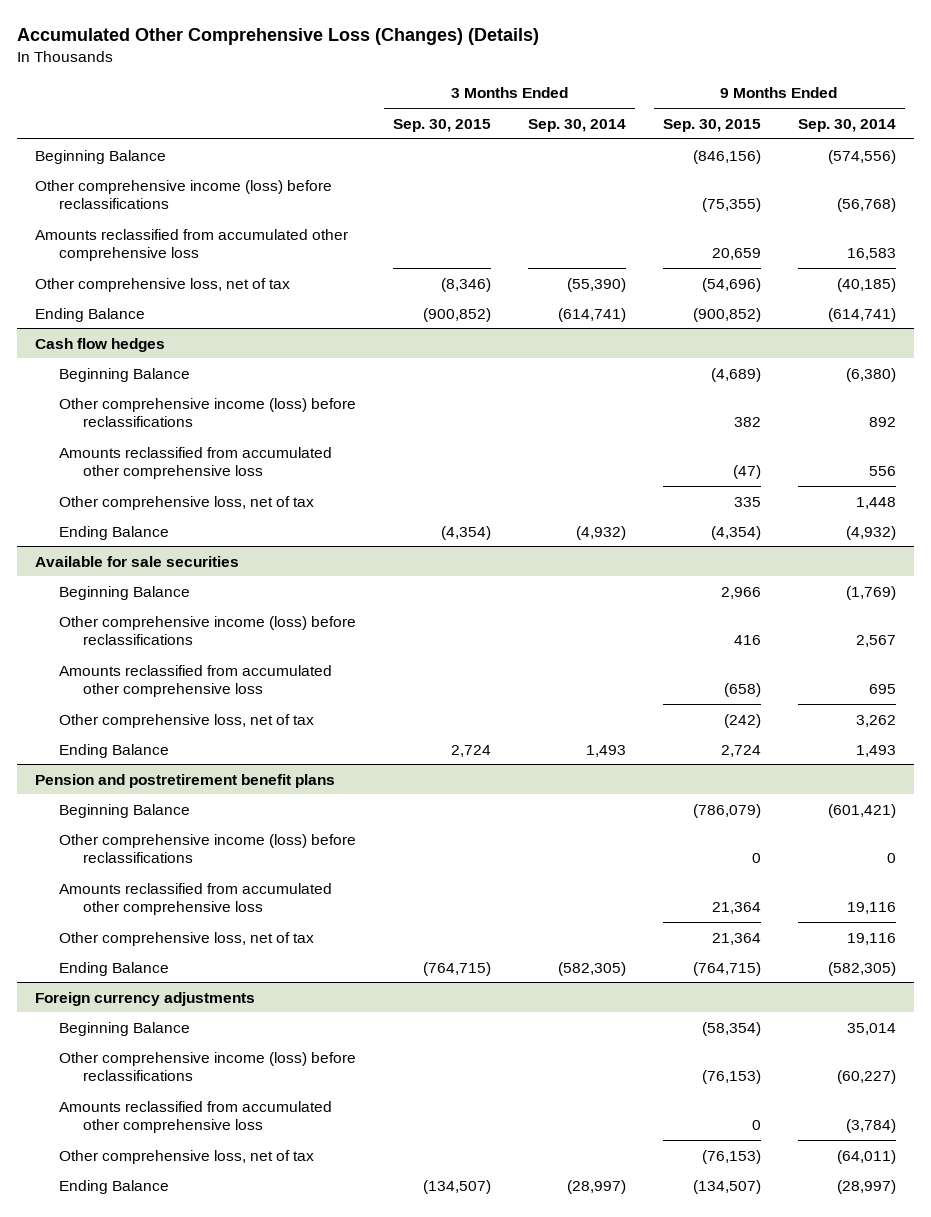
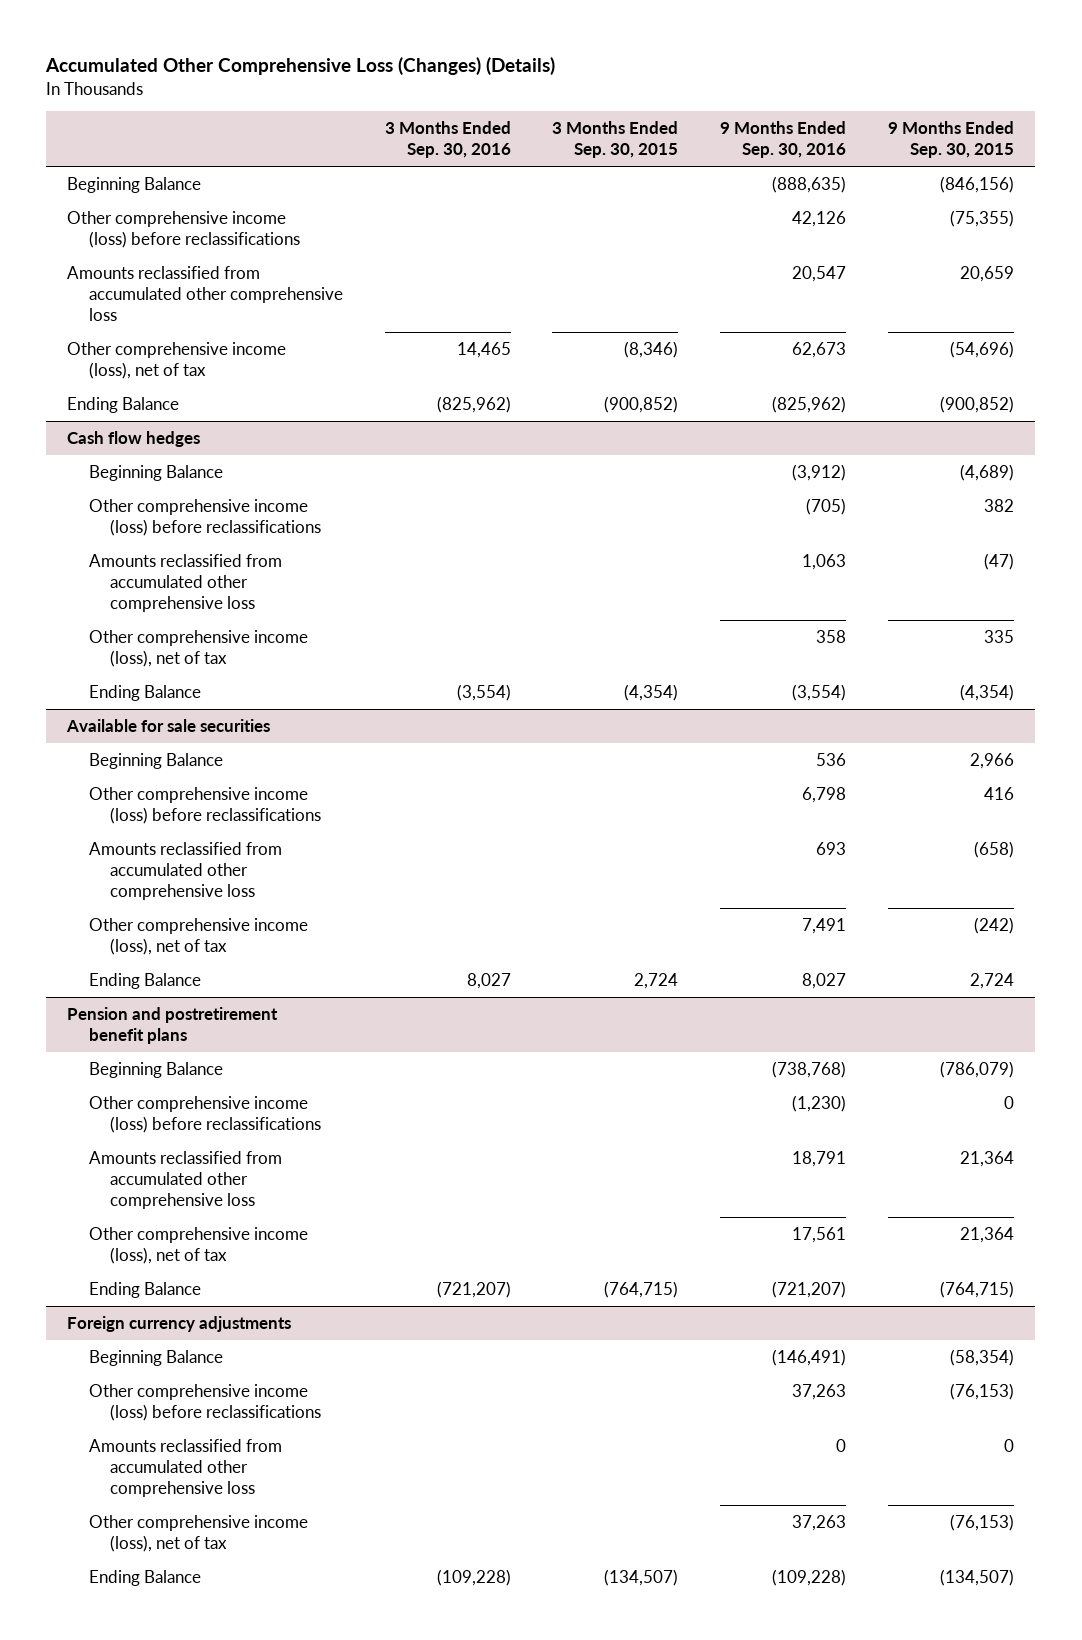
[527,118,626,132] Sep. 30, 2014 -> none
[797,118,896,132] Sep. 30, 2014 -> none
none -> [384,121,511,159] 3 Months Ended Sep. 30, 2016
none -> [720,121,847,159] 9 Months Ended Sep. 30, 2016
[35,277,291,292] Other comprehensive loss, net of tax -> [67,341,287,379] Other comprehensive income (loss), net of tax
[59,495,315,510] Other comprehensive loss, net of tax -> [88,629,308,667] Other comprehensive income (loss), net of tax
[59,713,315,728] Other comprehensive loss, net of tax -> [88,917,308,955] Other comprehensive income (loss), net of tax
[59,931,315,946] Other comprehensive loss, net of tax -> [88,1226,308,1264] Other comprehensive income (loss), net of tax
[59,1149,315,1164] Other comprehensive loss, net of tax -> [88,1514,308,1552] Other comprehensive income (loss), net of tax

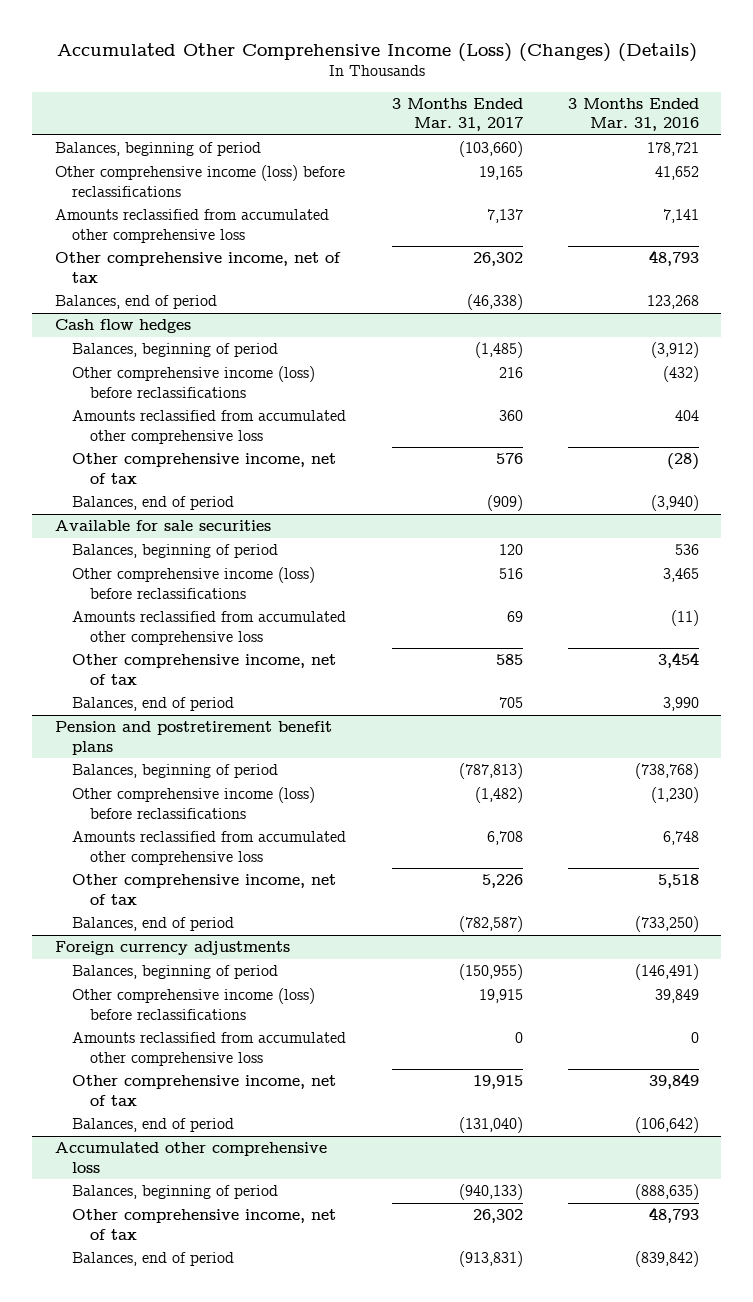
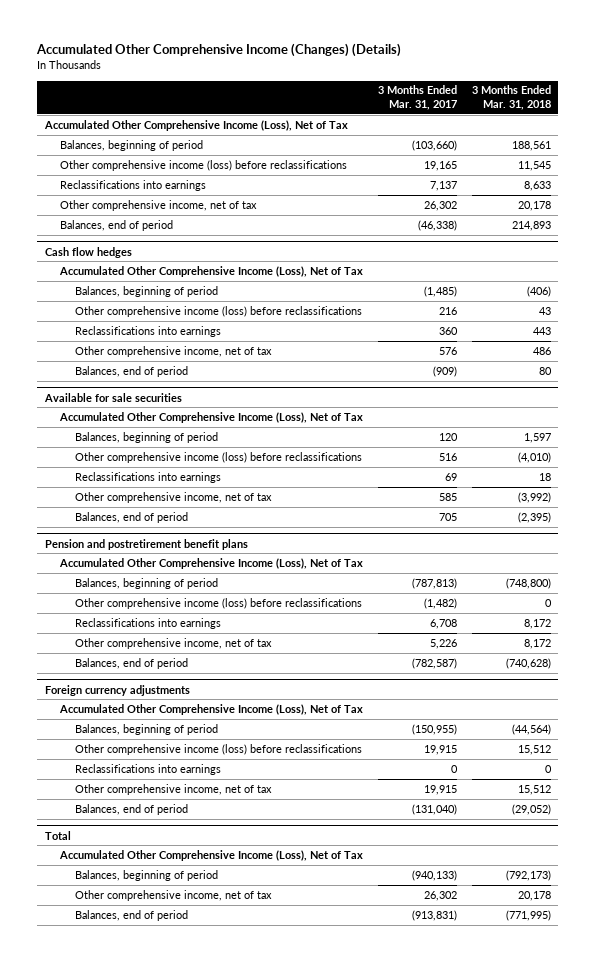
[56,42,697,62] Accumulated Other Comprehensive Income (Loss) (Changes) (Details) -> [35,43,401,58] Accumulated Other Comprehensive Income (Changes) (Details)
[567,97,699,132] 3 Months Ended Mar. 31, 2016 -> none
none -> [471,85,551,110] 3 Months Ended Mar. 31, 2018
none -> [43,119,348,131] Accumulated Other Comprehensive Income (Loss), Net of Tax
[54,209,329,243] Amounts reclassified from accumulated other comprehensive loss -> [59,179,206,191] Reclassifications into earnings
none -> [58,265,363,277] Accumulated Other Comprehensive Income (Loss), Net of Tax
[72,410,347,444] Amounts reclassified from accumulated other comprehensive loss -> [74,325,221,337] Reclassifications into earnings
none -> [58,411,363,423] Accumulated Other Comprehensive Income (Loss), Net of Tax
[72,611,347,645] Amounts reclassified from accumulated other comprehensive loss -> [74,471,221,483] Reclassifications into earnings
none -> [58,557,363,569] Accumulated Other Comprehensive Income (Loss), Net of Tax
[72,831,347,865] Amounts reclassified from accumulated other comprehensive loss -> [74,617,221,629] Reclassifications into earnings
none -> [58,703,363,715] Accumulated Other Comprehensive Income (Loss), Net of Tax
[72,1032,347,1066] Amounts reclassified from accumulated other comprehensive loss -> [74,763,221,775] Reclassifications into earnings
[54,1142,327,1173] Accumulated other comprehensive loss -> [44,830,71,840] Total
none -> [58,849,363,861] Accumulated Other Comprehensive Income (Loss), Net of Tax

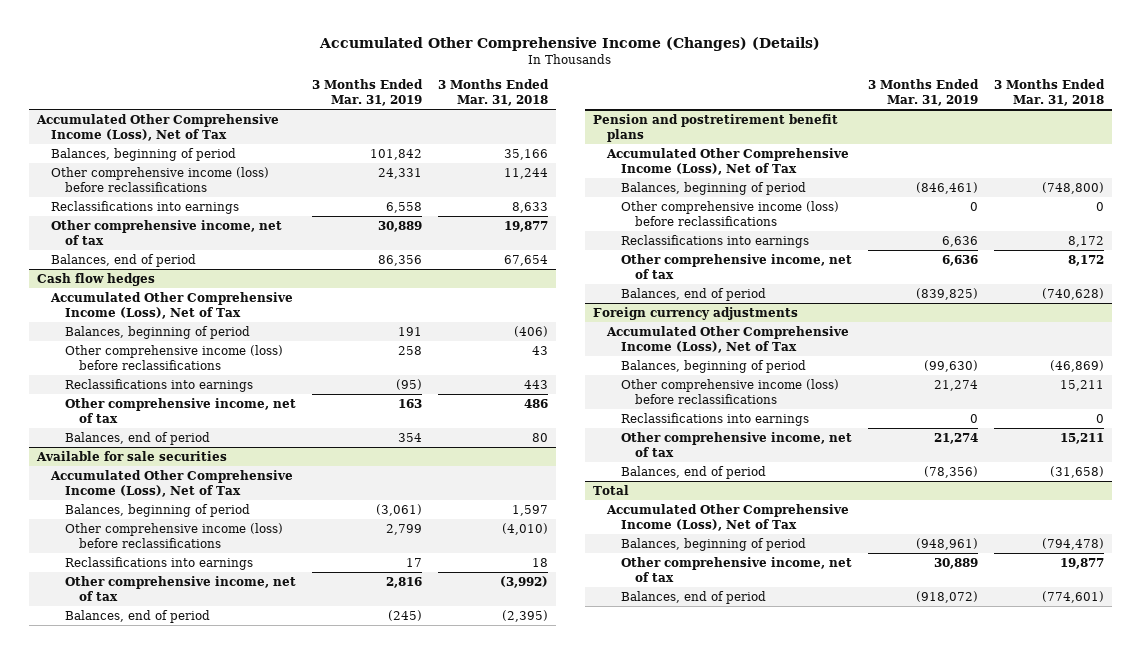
[377,85,457,110] 3 Months Ended Mar. 31, 2017 -> none
none -> [312,79,424,107] 3 Months Ended Mar. 31, 2019
[511,140,551,151] 188,561 -> [503,148,548,160] 35,166
[517,160,551,171] 11,545 -> [503,167,548,179] 11,244
[517,200,551,211] 20,178 -> [503,220,548,232] 19,877
[511,220,551,231] 214,893 -> [503,254,548,266] 67,654
[511,723,551,735] (44,564) -> [1049,359,1104,372] (46,869)
[517,744,551,755] 15,512 -> [1059,379,1104,391] 15,211
[517,784,551,795] 15,512 -> [1059,432,1104,444] 15,211
[511,803,551,815] (29,052) -> [1049,465,1104,478] (31,658)
[505,869,551,881] (792,173) -> [1041,537,1104,550] (794,478)
[517,890,551,901] 20,178 -> [1059,557,1104,569] 19,877
[505,909,551,921] (771,995) -> [1041,590,1104,603] (774,601)

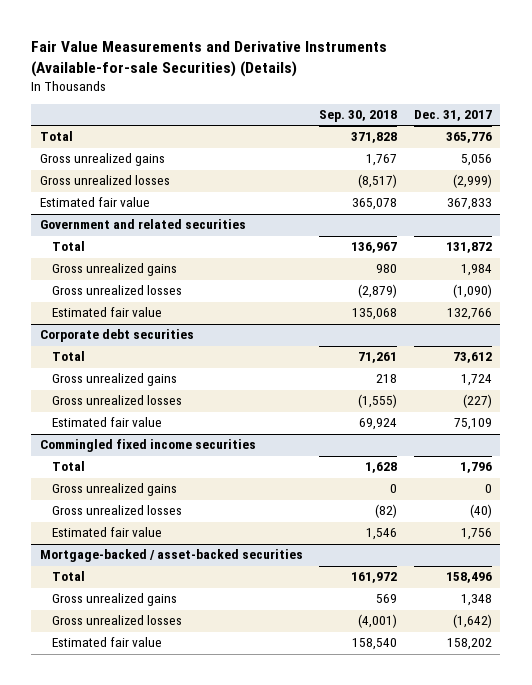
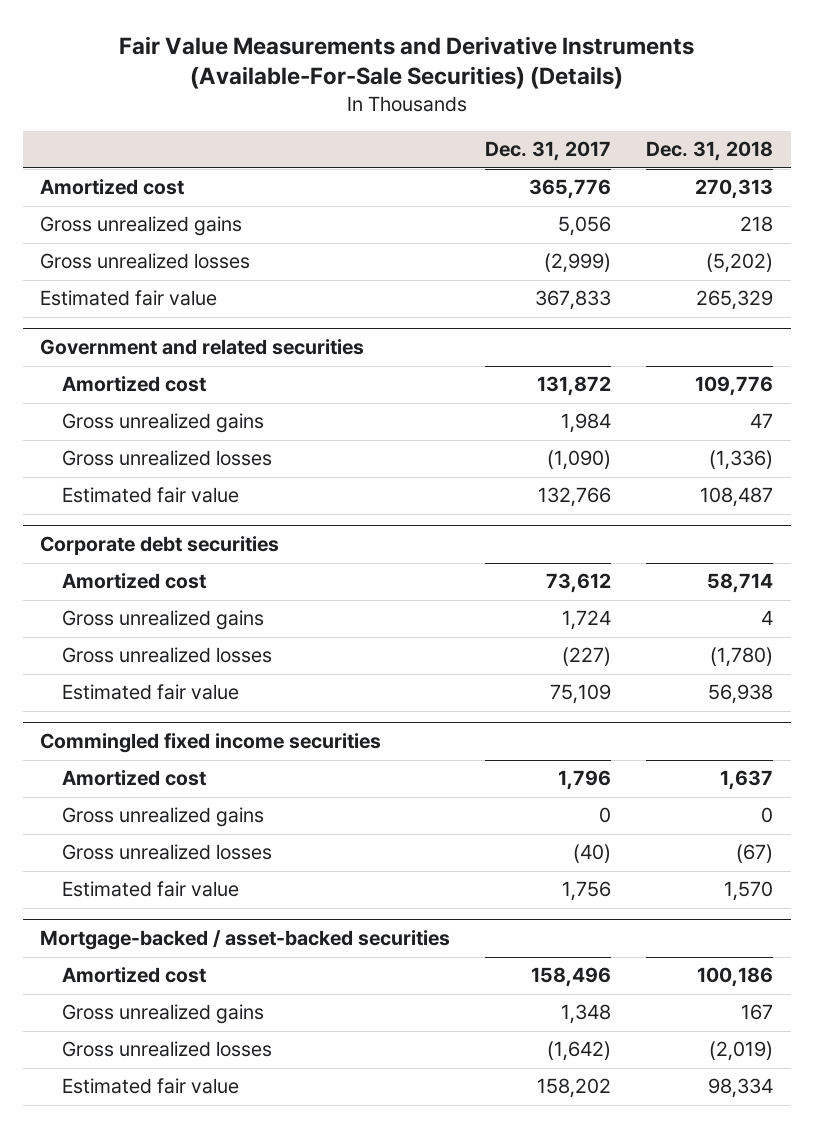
[31,40,388,77] Fair Value Measurements and Derivative Instruments (Available-for-sale Securities) (Details) -> [118,35,694,90] Fair Value Measurements and Derivative Instruments (Available-For-Sale Securities) (Details)
[319,110,398,123] Sep. 30, 2018 -> none
none -> [646,141,774,162] Dec. 31, 2018
[39,131,73,142] Total -> [40,179,185,196] Amortized cost
[51,241,85,252] Total -> [62,376,207,393] Amortized cost
[51,351,85,362] Total -> [62,573,207,590] Amortized cost
[51,461,85,472] Total -> [62,770,207,787] Amortized cost
[51,571,85,582] Total -> [62,967,207,984] Amortized cost

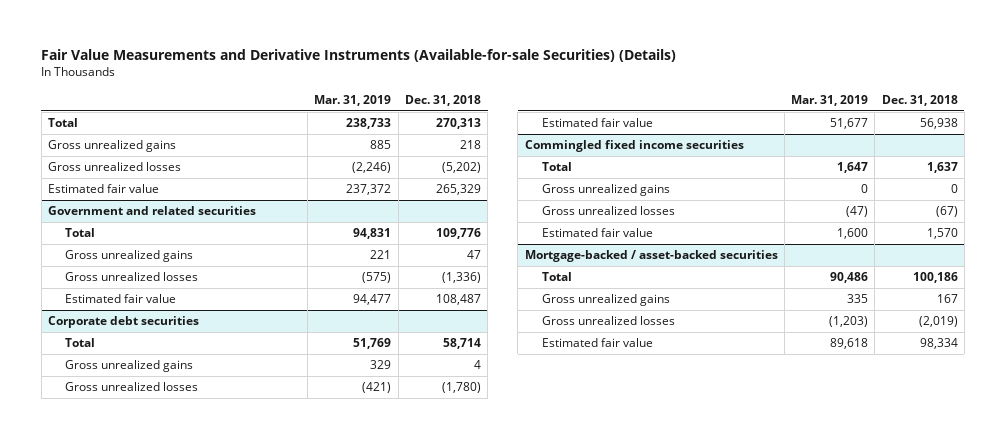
[118,35,694,90] Fair Value Measurements and Derivative Instruments (Available-For-Sale Securities) (Details) -> [41,48,677,62] Fair Value Measurements and Derivative Instruments (Available-for-sale Securities) (Details)
[485,141,612,162] Dec. 31, 2017 -> none
none -> [314,94,392,106] Mar. 31, 2019
[40,179,185,196] Amortized cost -> [47,118,78,128] Total
[62,376,207,393] Amortized cost -> [64,228,95,238] Total
[62,573,207,590] Amortized cost -> [64,338,95,348] Total
[62,770,207,787] Amortized cost -> [541,162,572,172] Total
[62,967,207,984] Amortized cost -> [541,272,572,282] Total

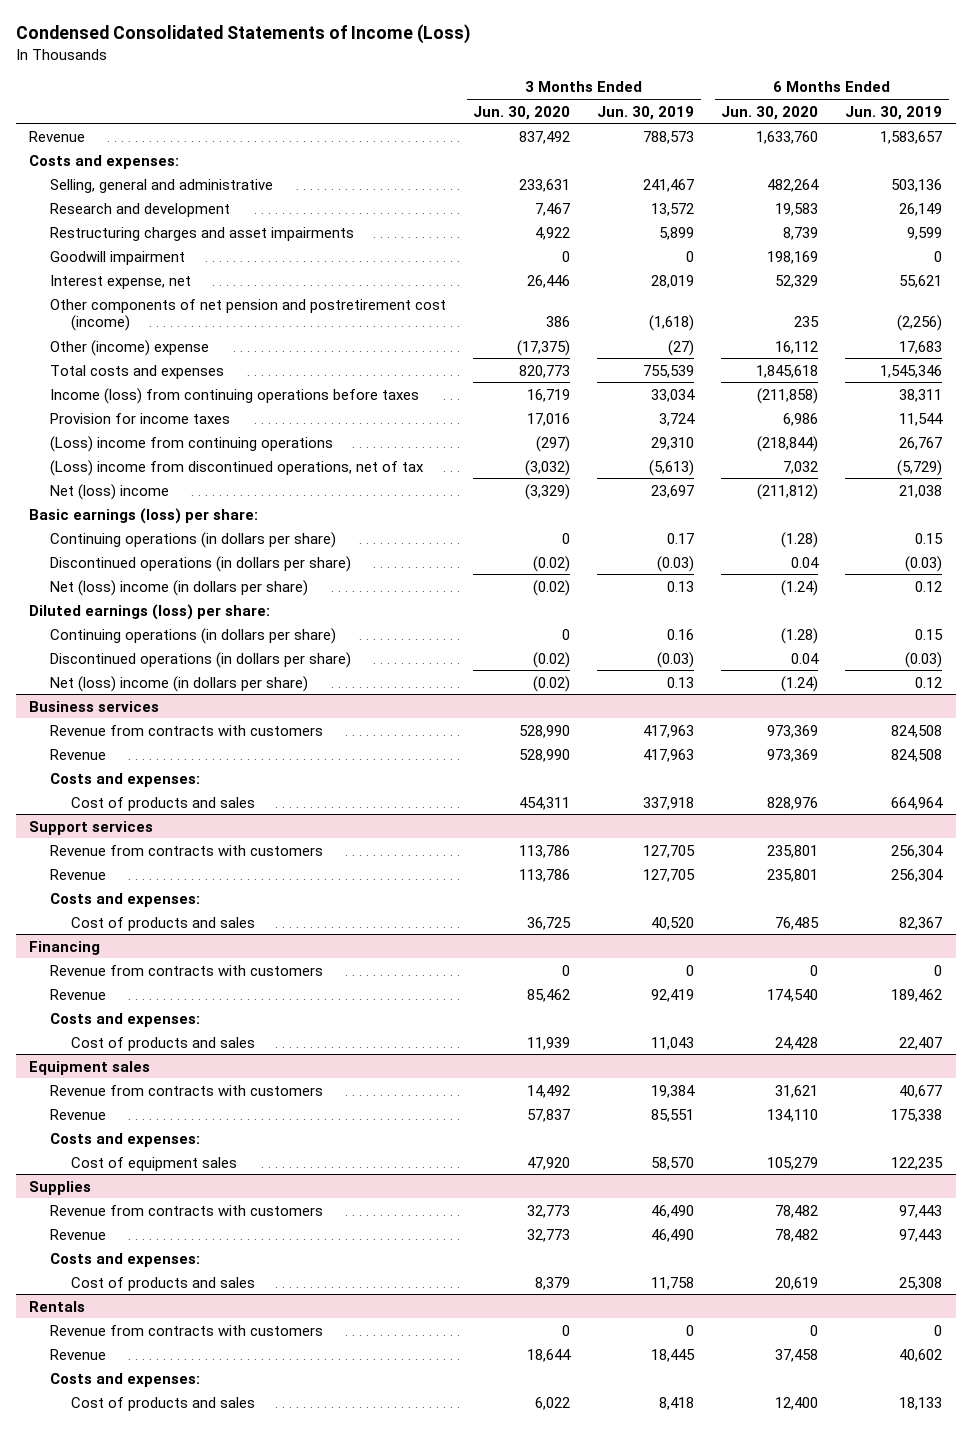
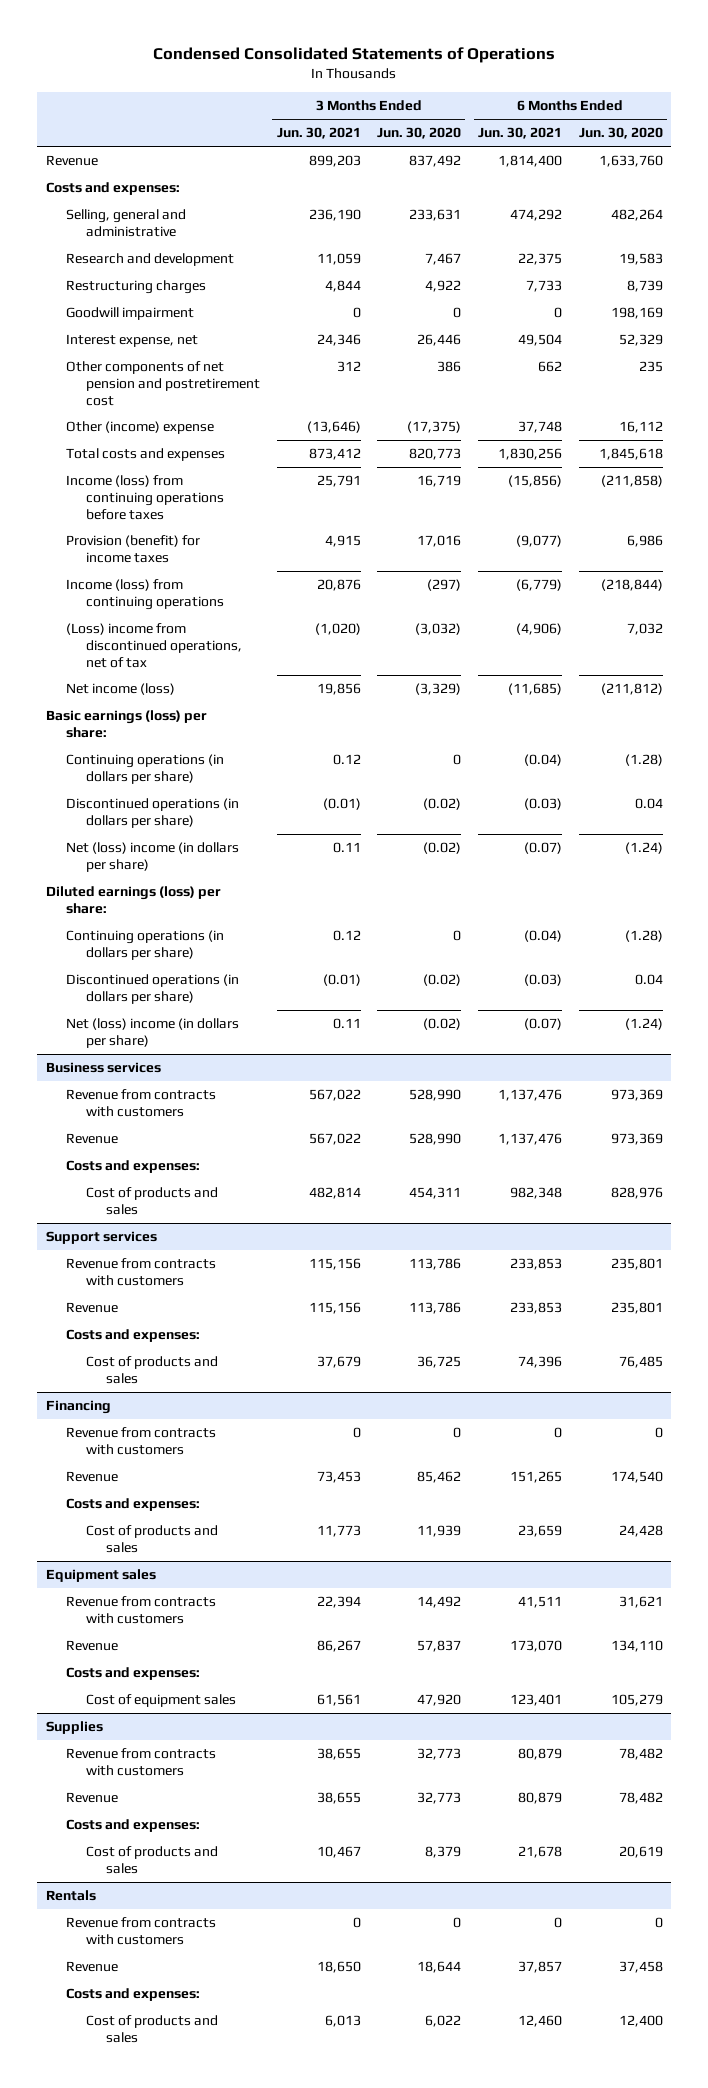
[15,24,470,45] Condensed Consolidated Statements of Income (Loss) -> [153,47,556,64] Condensed Consolidated Statements of Operations
[597,105,695,120] Jun. 30, 2019 -> none
[845,105,943,120] Jun. 30, 2019 -> none
none -> [276,127,361,140] Jun. 30, 2021
none -> [477,127,562,140] Jun. 30, 2021
[50,226,355,241] Restructuring charges and asset impairments -> [65,280,206,295] Restructuring charges
[50,298,447,332] Other components of net pension and postretirement cost (income) -> [65,361,260,406] Other components of net pension and postretirement cost
[50,412,231,424] Provision for income taxes -> [65,535,200,563] Provision (benefit) for income taxes
[50,435,334,452] (Loss) income from continuing operations -> [65,579,224,610] Income (loss) from continuing operations
[50,483,170,500] Net (loss) income -> [65,683,175,696] Net income (loss)

